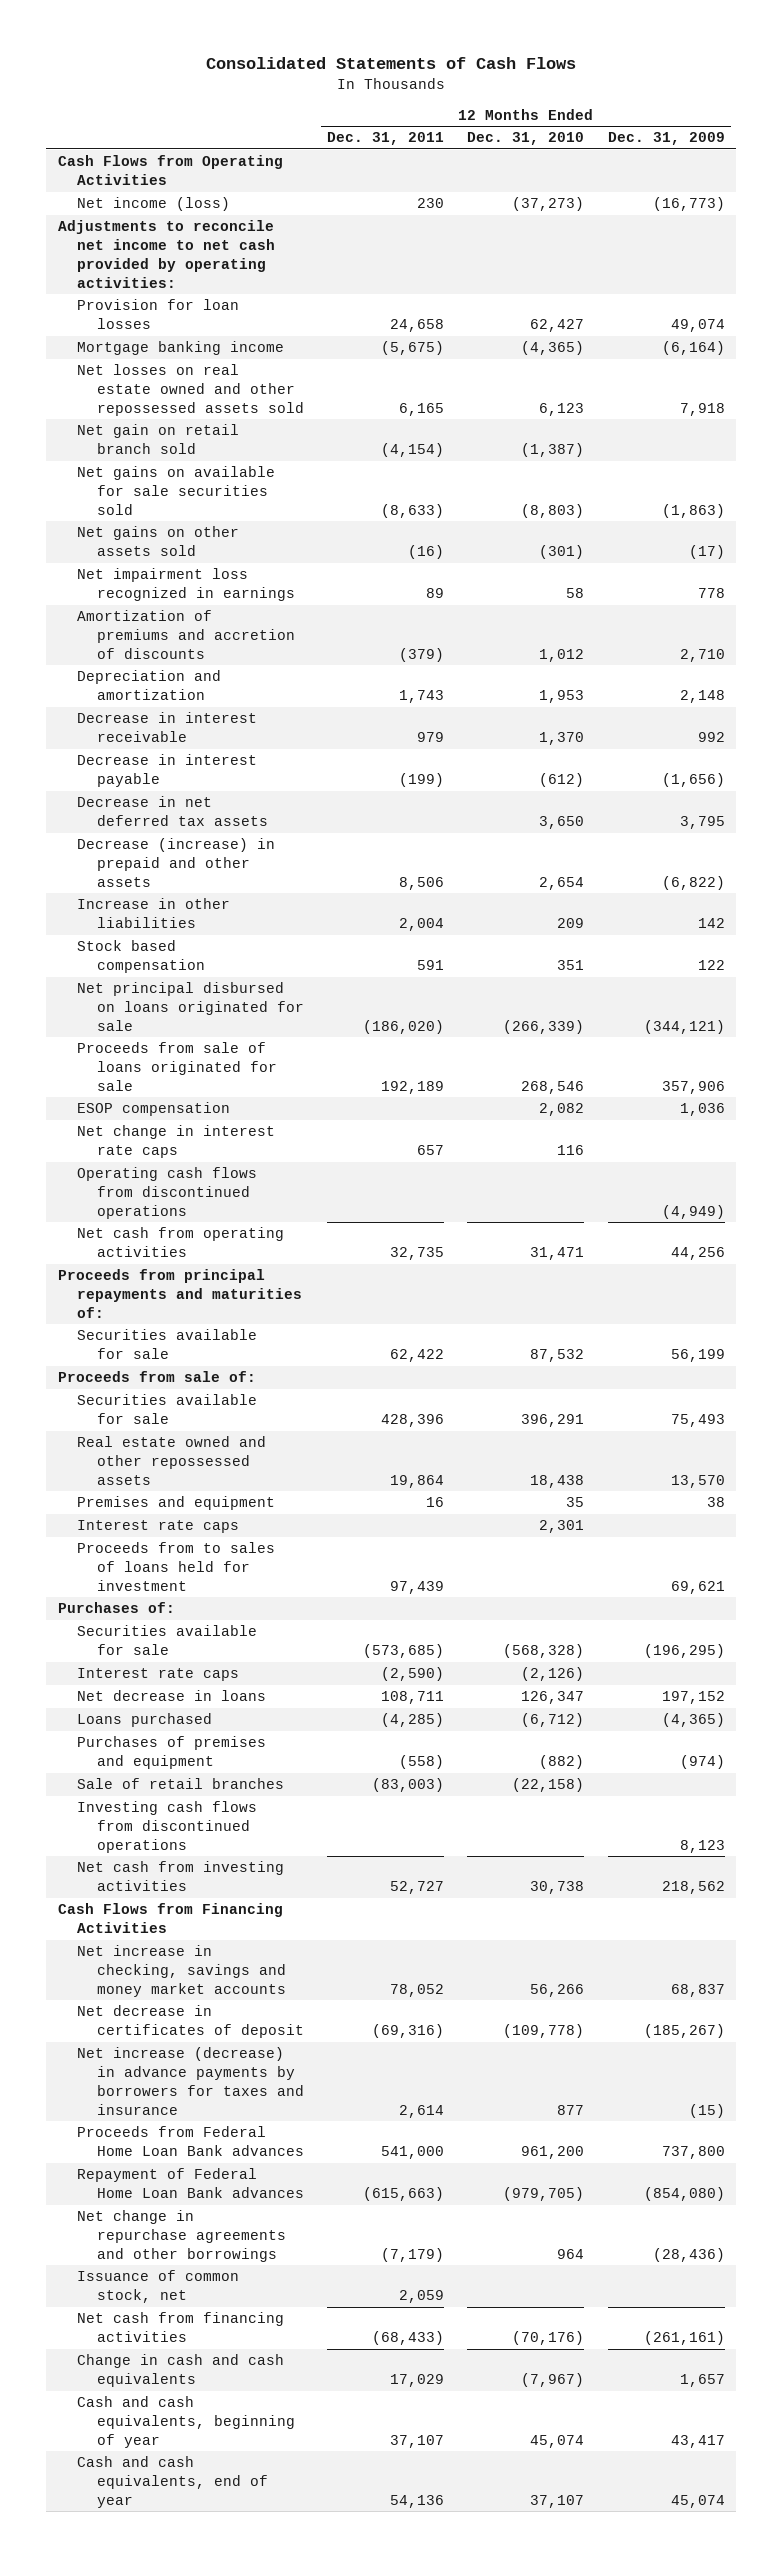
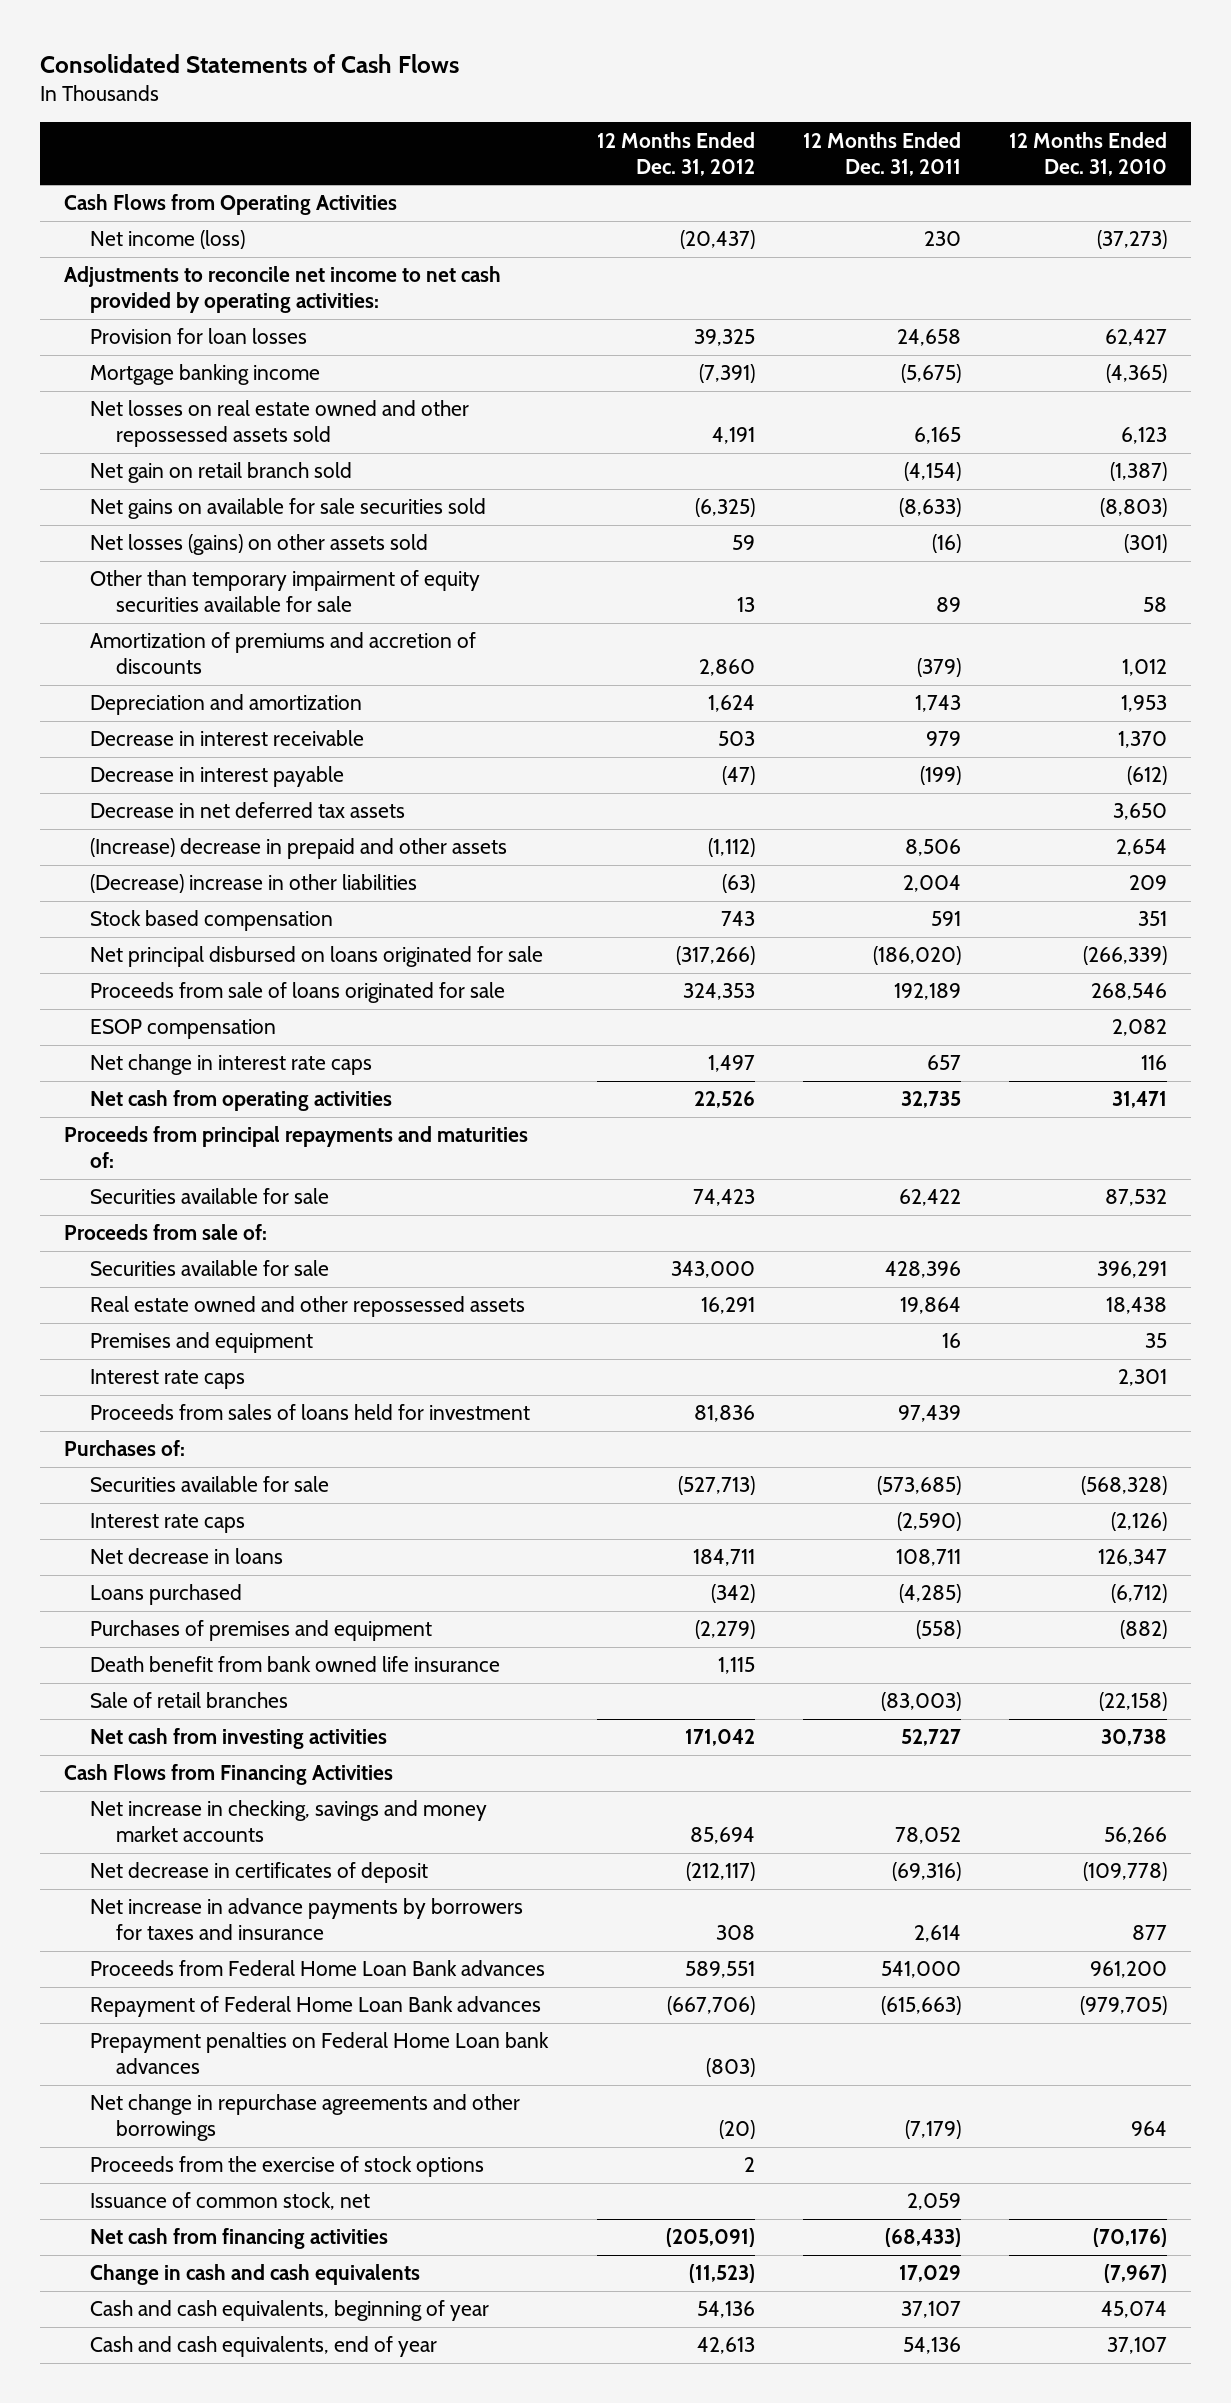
[607,132,725,146] Dec. 31, 2009 -> none
none -> [596,131,755,176] 12 Months Ended Dec. 31, 2012
[77,526,240,557] Net gains on other assets sold -> [90,534,429,556] Net losses (gains) on other assets sold
[77,568,295,602] Net impairment loss recognized in earnings -> [90,570,481,613] Other than temporary impairment of equity securities available for sale
[77,838,276,887] Decrease (increase) in prepaid and other assets -> [90,838,508,860] (Increase) decrease in prepaid and other assets
[77,898,231,929] Increase in other liabilities -> [90,874,418,894] (Decrease) increase in other liabilities
[77,1167,258,1219] Operating cash flows from discontinued operations -> none
[77,1542,276,1591] Proceeds from to sales of loans held for investment -> [90,1404,531,1421] Proceeds from sales of loans held for investment
none -> [90,1656,501,1673] Death benefit from bank owned life insurance
[77,1801,258,1853] Investing cash flows from discontinued operations -> none
[77,2047,304,2115] Net increase (decrease) in advance payments by borrowers for taxes and insurance -> [90,1898,524,1941] Net increase in advance payments by borrowers for taxes and insurance
none -> [90,2032,550,2075] Prepayment penalties on Federal Home Loan bank advances
none -> [90,2156,485,2178] Proceeds from the exercise of stock options

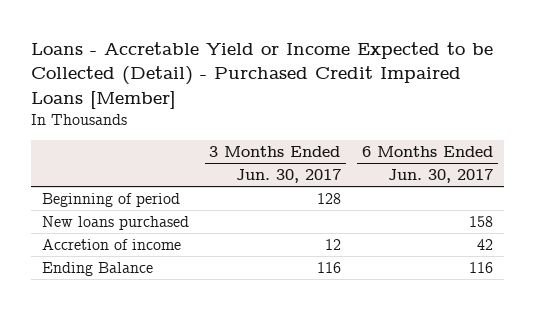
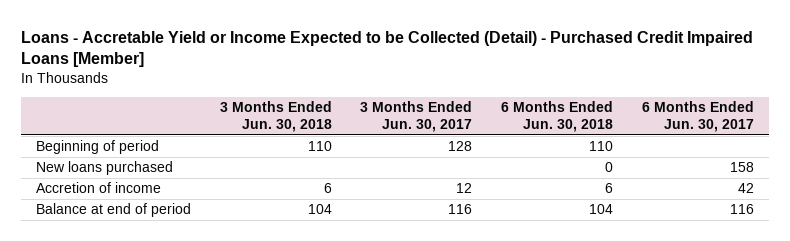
none -> [219,101,332,133] 3 Months Ended Jun. 30, 2018
none -> [501,101,614,133] 6 Months Ended Jun. 30, 2018
[41,261,153,276] Ending Balance -> [35,203,191,218] Balance at end of period

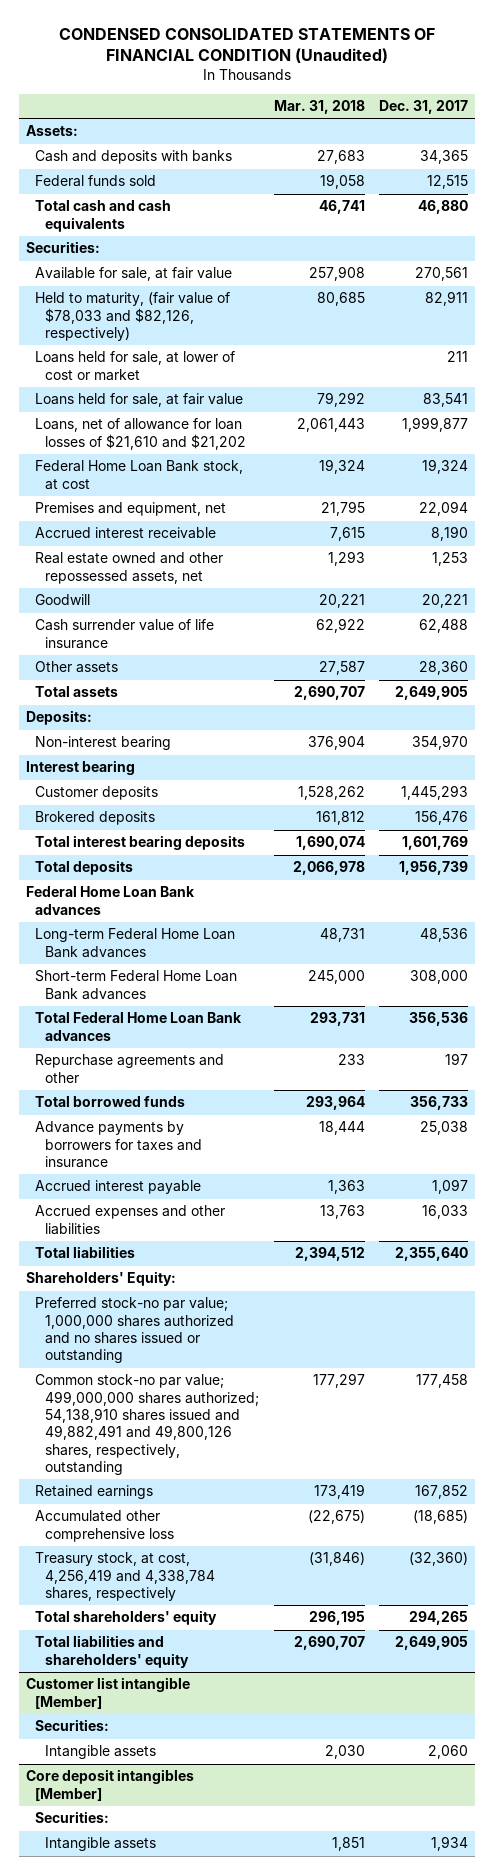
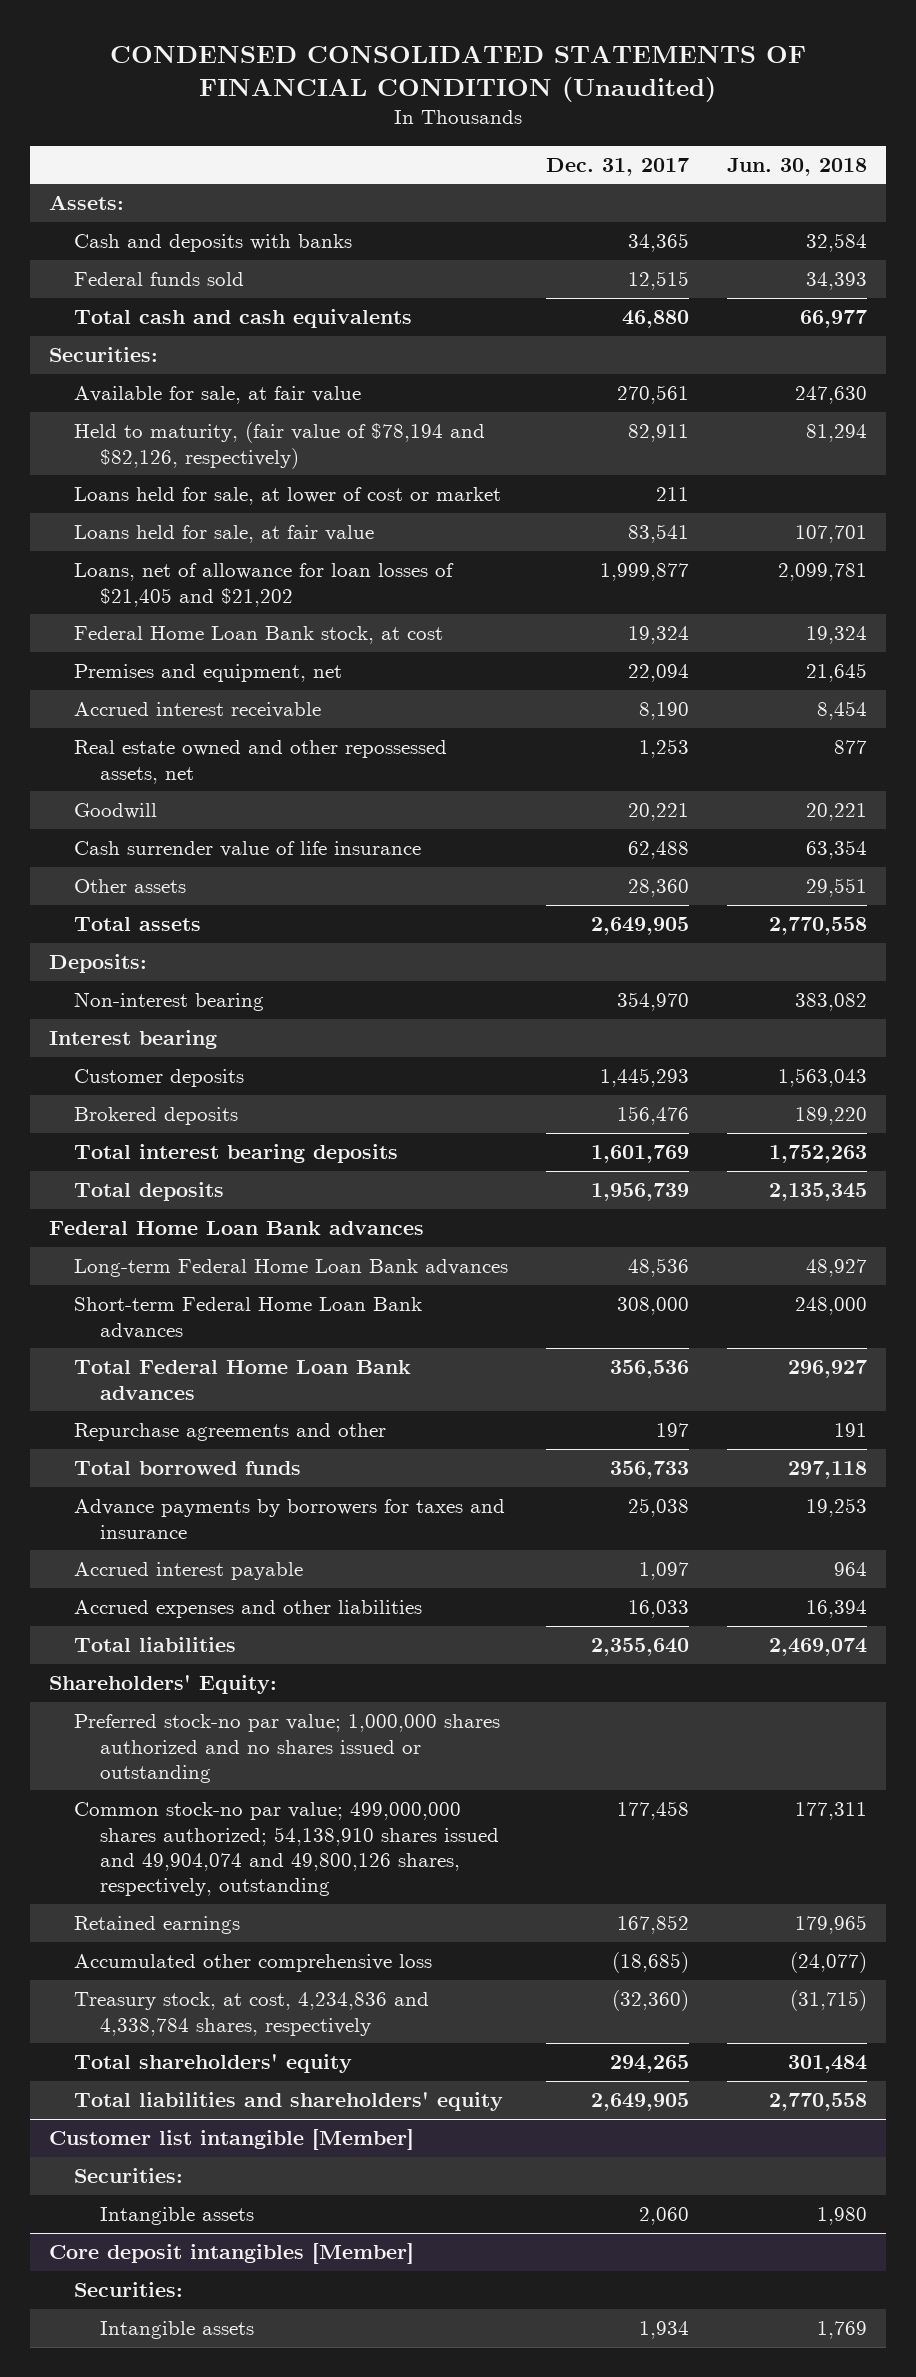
[273,100,365,115] Mar. 31, 2018 -> none
none -> [727,157,868,176] Jun. 30, 2018
[35,292,231,342] Held to maturity, (fair value of $78,033 and $82,126, respectively) -> [74,422,486,469] Held to maturity, (fair value of $78,194 and $82,126, respectively)
[35,418,247,450] Loans, net of allowance for loan losses of $21,610 and $21,202 -> [74,563,455,607] Loans, net of allowance for loan losses of $21,405 and $21,202
[35,1374,260,1475] Common stock-no par value; 499,000,000 shares authorized; 54,138,910 shares issued and 49,882,491 and 49,800,126 shares, respectively, outstanding -> [74,1802,499,1897] Common stock-no par value; 499,000,000 shares authorized; 54,138,910 shares issued and 49,904,074 and 49,800,126 shares, respectively, outstanding
[35,1552,216,1602] Treasury stock, at cost, 4,256,419 and 4,338,784 shares, respectively -> [74,1992,430,2036] Treasury stock, at cost, 4,234,836 and 4,338,784 shares, respectively

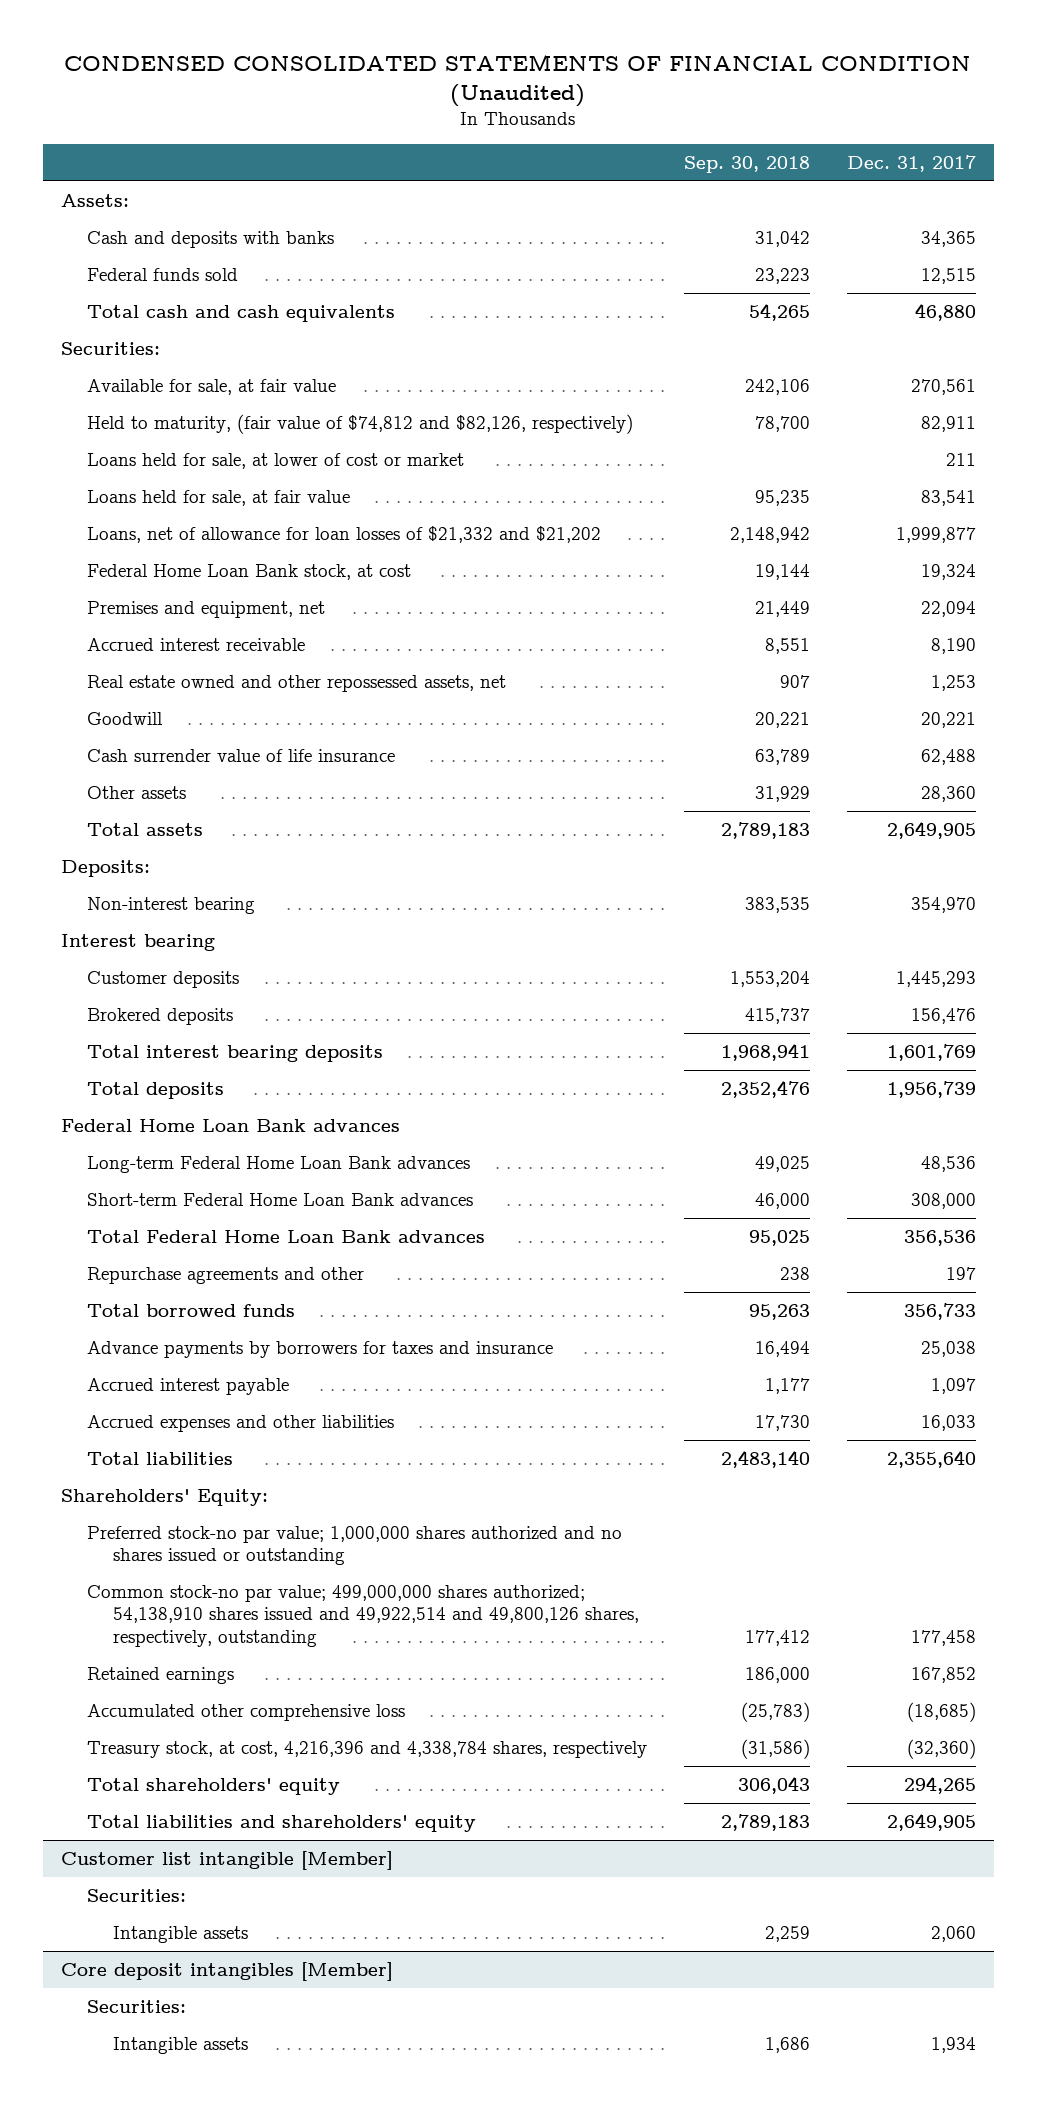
[727,157,868,176] Jun. 30, 2018 -> none
none -> [683,155,810,173] Sep. 30, 2018
[74,422,486,469] Held to maturity, (fair value of $78,194 and $82,126, respectively) -> [87,413,634,434] Held to maturity, (fair value of $74,812 and $82,126, respectively)
[74,563,455,607] Loans, net of allowance for loan losses of $21,405 and $21,202 -> [87,525,602,543] Loans, net of allowance for loan losses of $21,332 and $21,202
[74,1802,499,1897] Common stock-no par value; 499,000,000 shares authorized; 54,138,910 shares issued and 49,904,074 and 49,800,126 shares, respectively, outstanding -> [87,1584,640,1647] Common stock-no par value; 499,000,000 shares authorized; 54,138,910 shares issued and 49,922,514 and 49,800,126 shares, respectively, outstanding
[74,1992,430,2036] Treasury stock, at cost, 4,234,836 and 4,338,784 shares, respectively -> [87,1740,648,1758] Treasury stock, at cost, 4,216,396 and 4,338,784 shares, respectively

